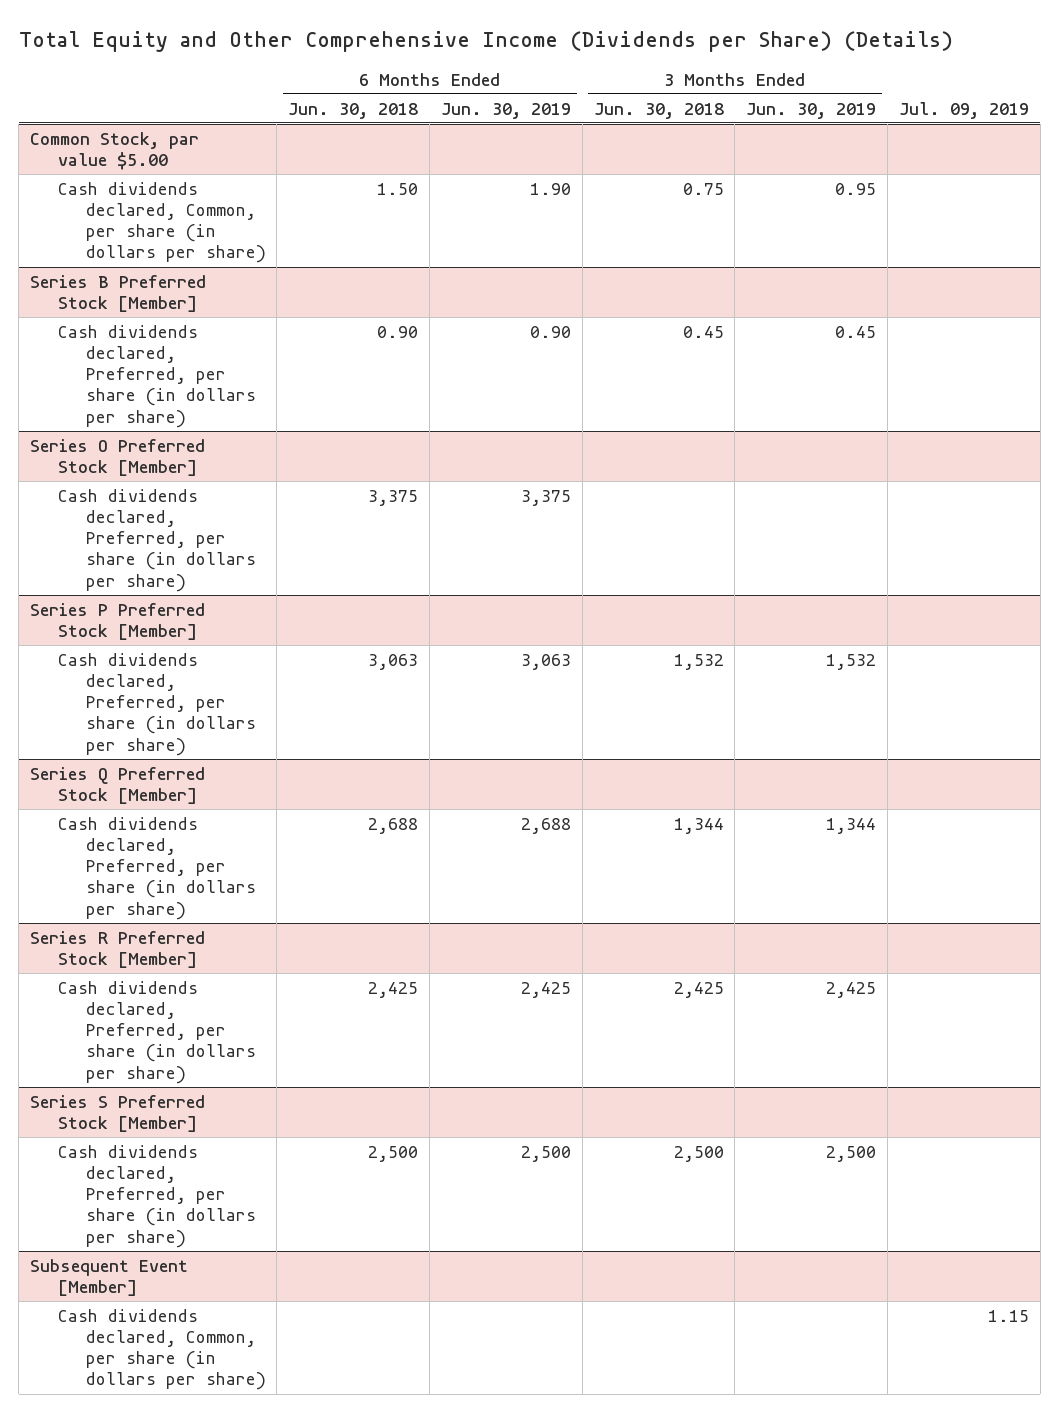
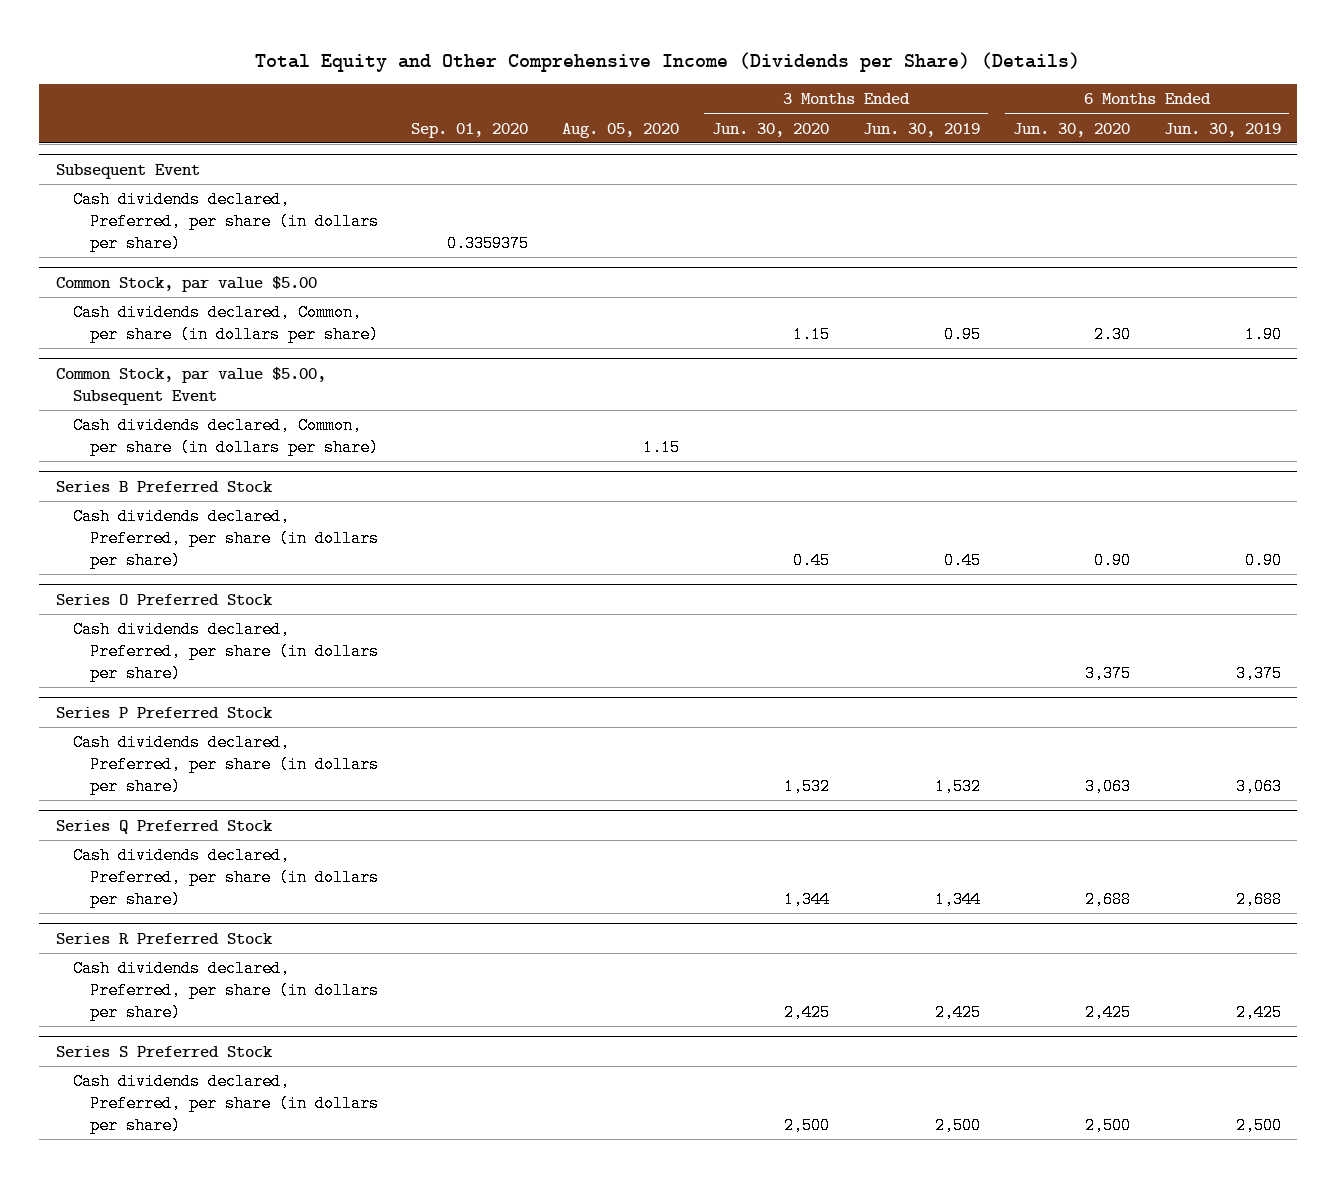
[288,102,419,119] Jun. 30, 2018 -> none
[593,102,724,119] Jun. 30, 2018 -> none
[898,101,1029,119] Jul. 09, 2019 -> none
none -> [411,122,529,138] Sep. 01, 2020
none -> [561,122,679,138] Aug. 05, 2020
none -> [712,122,830,137] Jun. 30, 2020
none -> [1013,122,1131,137] Jun. 30, 2020
none -> [56,163,201,179] Subsequent Event
none -> [73,191,379,252] Cash dividends declared, Preferred, per share (in dollars per share)
none -> [56,366,327,405] Common Stock, par value $5.00, Subsequent Event
none -> [73,417,379,456] Cash dividends declared, Common, per share (in dollars per share)
[30,274,207,312] Series B Preferred Stock [Member] -> [56,480,274,492] Series B Preferred Stock
[30,438,206,476] Series O Preferred Stock [Member] -> [56,593,274,605] Series O Preferred Stock
[30,602,206,640] Series P Preferred Stock [Member] -> [56,706,274,718] Series P Preferred Stock
[30,766,206,804] Series Q Preferred Stock [Member] -> [56,819,274,834] Series Q Preferred Stock
[30,930,206,968] Series R Preferred Stock [Member] -> [56,932,274,944] Series R Preferred Stock
[30,1094,206,1132] Series S Preferred Stock [Member] -> [56,1045,274,1057] Series S Preferred Stock
[30,1258,189,1296] Subsequent Event [Member] -> none
[57,1308,266,1391] Cash dividends declared, Common, per share (in dollars per share) -> none

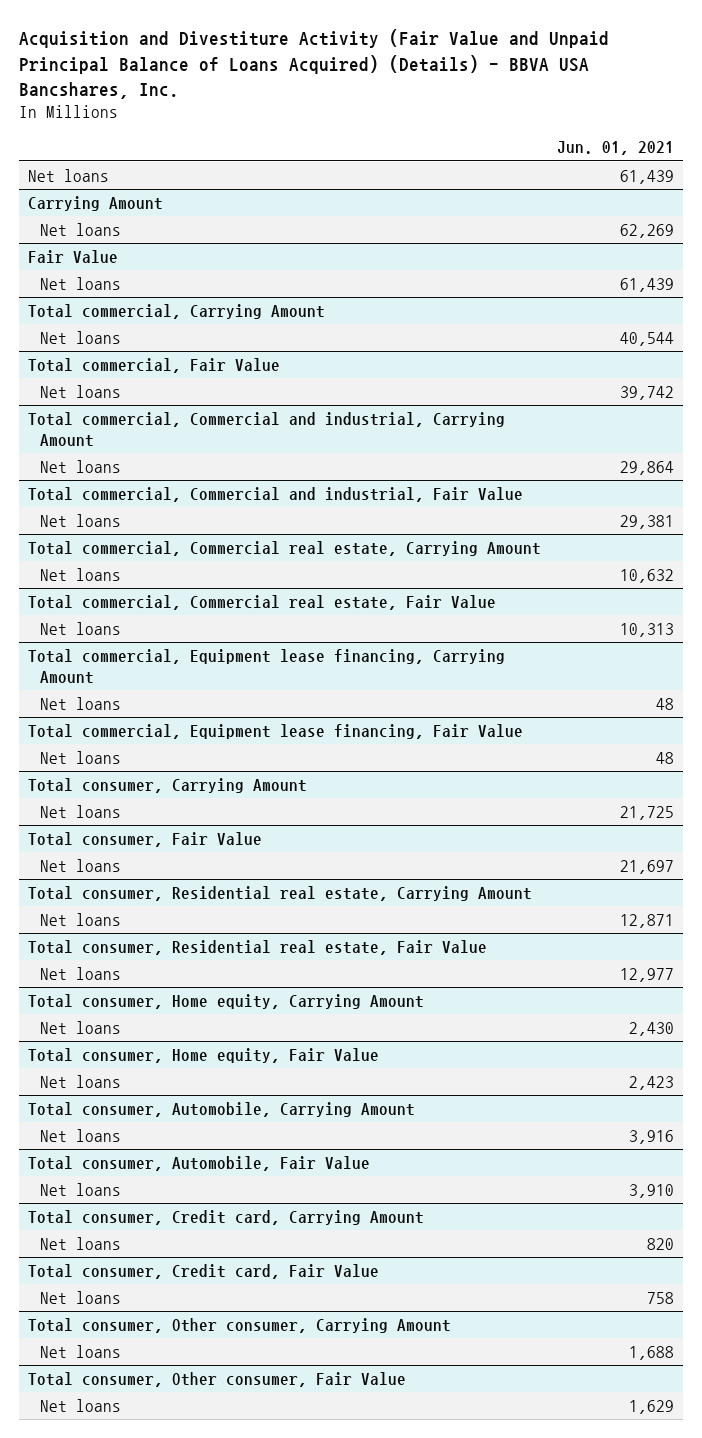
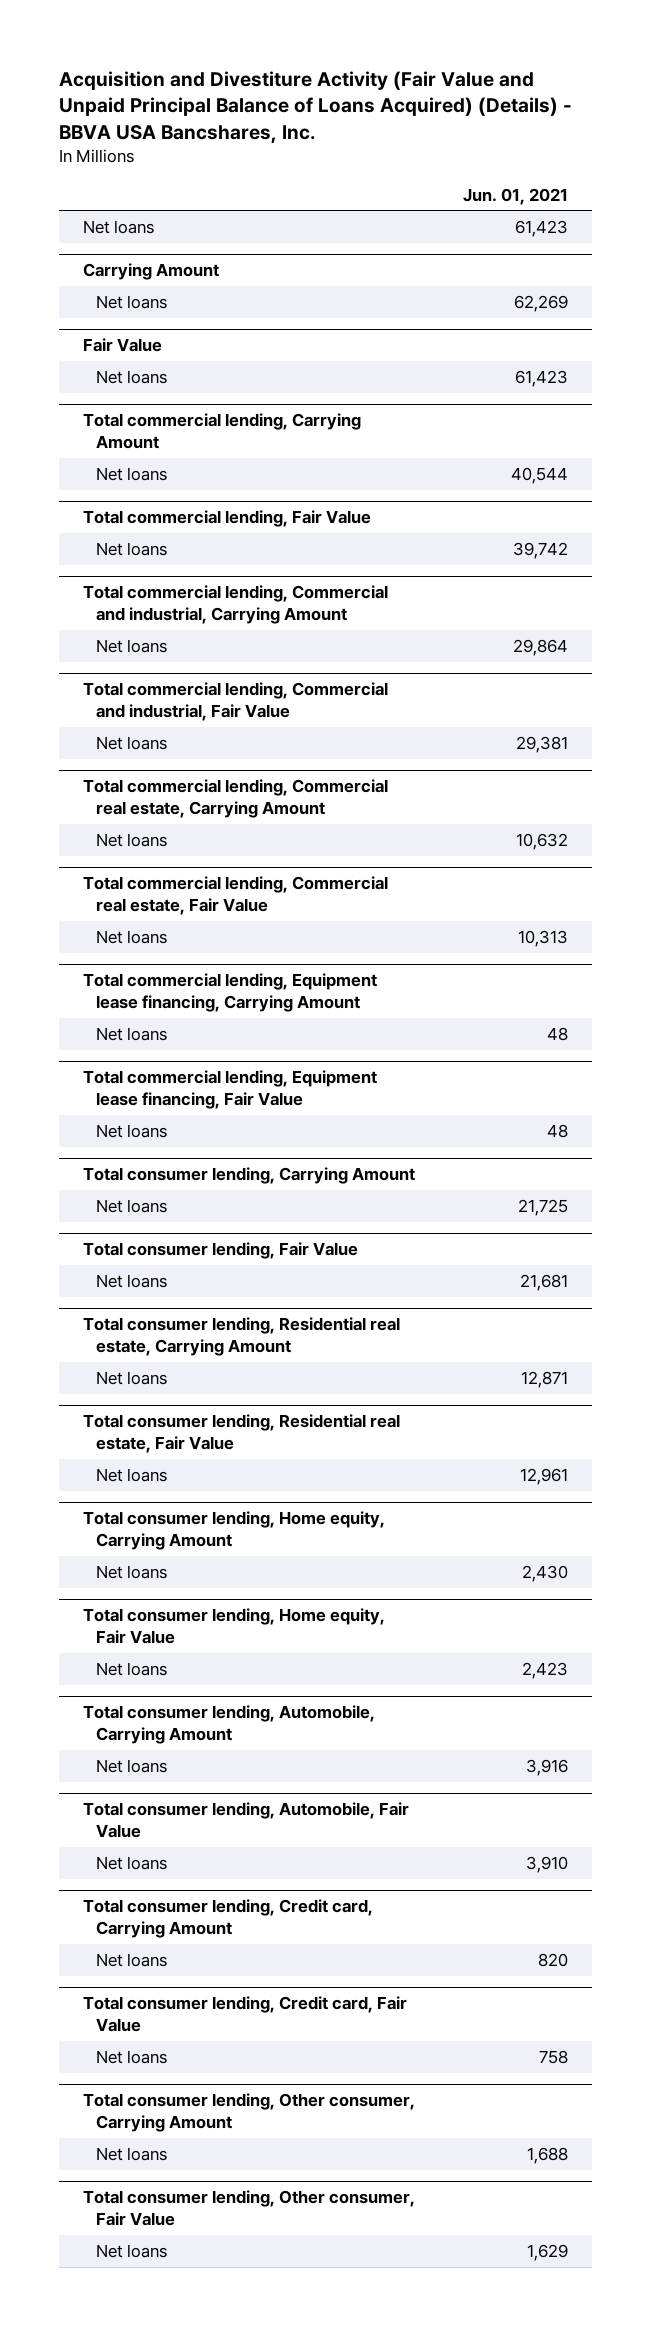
[620,169,675,184] 61,439 -> [515,219,569,237] 61,423
[620,277,675,292] 61,439 -> [515,369,569,387] 61,423
[27,303,325,319] Total commercial, Carrying Amount -> [83,412,362,450] Total commercial lending, Carrying Amount
[27,357,280,373] Total commercial, Fair Value -> [83,509,372,527] Total commercial lending, Fair Value
[27,411,505,447] Total commercial, Commercial and industrial, Carrying Amount -> [83,584,389,625] Total commercial lending, Commercial and industrial, Carrying Amount
[27,486,523,502] Total commercial, Commercial and industrial, Fair Value -> [83,681,389,722] Total commercial lending, Commercial and industrial, Fair Value
[27,540,541,556] Total commercial, Commercial real estate, Carrying Amount -> [83,778,389,819] Total commercial lending, Commercial real estate, Carrying Amount
[27,594,496,610] Total commercial, Commercial real estate, Fair Value -> [83,875,389,916] Total commercial lending, Commercial real estate, Fair Value
[27,648,505,684] Total commercial, Equipment lease financing, Carrying Amount -> [83,972,378,1013] Total commercial lending, Equipment lease financing, Carrying Amount
[27,723,523,739] Total commercial, Equipment lease financing, Fair Value -> [83,1069,378,1110] Total commercial lending, Equipment lease financing, Fair Value
[27,777,307,793] Total consumer, Carrying Amount -> [83,1166,416,1184] Total consumer lending, Carrying Amount
[27,831,262,847] Total consumer, Fair Value -> [83,1241,359,1259] Total consumer lending, Fair Value
[620,859,675,874] 21,697 -> [520,1273,569,1291] 21,681
[27,885,532,901] Total consumer, Residential real estate, Carrying Amount -> [83,1316,401,1357] Total consumer lending, Residential real estate, Carrying Amount
[27,939,487,955] Total consumer, Residential real estate, Fair Value -> [83,1413,401,1454] Total consumer lending, Residential real estate, Fair Value
[620,967,675,982] 12,977 -> [520,1467,569,1485] 12,961
[27,993,424,1009] Total consumer, Home equity, Carrying Amount -> [83,1510,386,1551] Total consumer lending, Home equity, Carrying Amount
[27,1047,379,1063] Total consumer, Home equity, Fair Value -> [83,1607,386,1645] Total consumer lending, Home equity, Fair Value
[27,1101,415,1117] Total consumer, Automobile, Carrying Amount -> [83,1704,376,1745] Total consumer lending, Automobile, Carrying Amount
[27,1155,370,1171] Total consumer, Automobile, Fair Value -> [83,1801,410,1839] Total consumer lending, Automobile, Fair Value
[27,1209,424,1225] Total consumer, Credit card, Carrying Amount -> [83,1898,374,1939] Total consumer lending, Credit card, Carrying Amount
[27,1263,379,1279] Total consumer, Credit card, Fair Value -> [83,1995,408,2033] Total consumer lending, Credit card, Fair Value
[27,1317,451,1333] Total consumer, Other consumer, Carrying Amount -> [83,2092,416,2133] Total consumer lending, Other consumer, Carrying Amount
[27,1371,406,1387] Total consumer, Other consumer, Fair Value -> [83,2189,416,2227] Total consumer lending, Other consumer, Fair Value

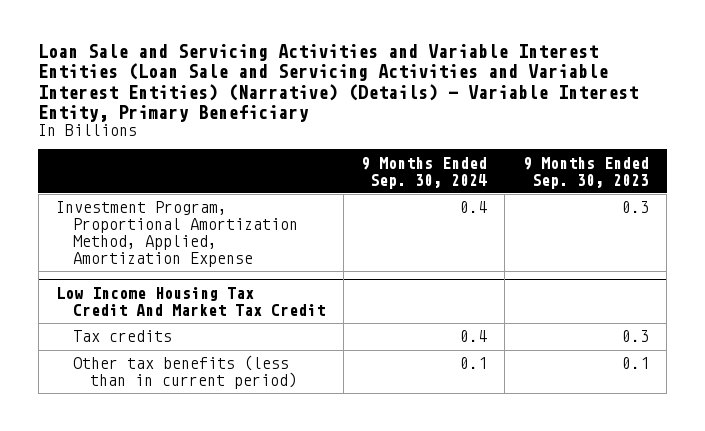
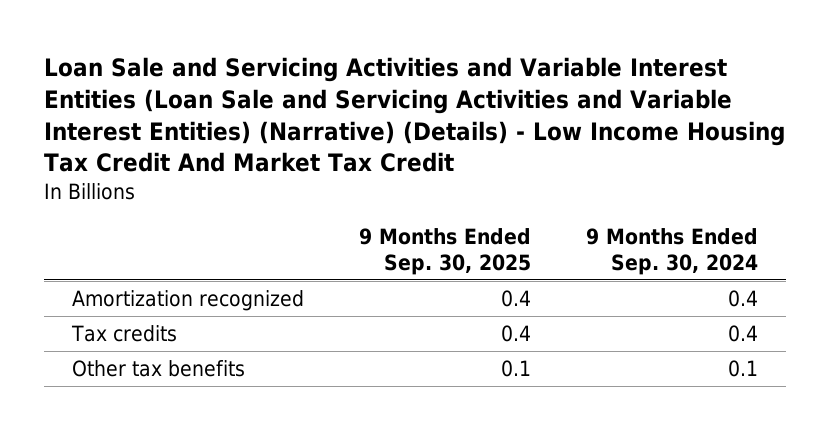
[38,44,639,122] Loan Sale and Servicing Activities and Variable Interest Entities (Loan Sale and Servicing Activities and Variable Interest Entities) (Narrative) (Details) - Variable Interest Entity, Primary Beneficiary -> [44,56,786,173] Loan Sale and Servicing Activities and Variable Interest Entities (Loan Sale and Servicing Activities and Variable Interest Entities) (Narrative) (Details) - Low Income Housing Tax Credit And Market Tax Credit
[522,156,649,189] 9 Months Ended Sep. 30, 2023 -> none
none -> [359,228,532,275] 9 Months Ended Sep. 30, 2025
[55,286,326,316] Low Income Housing Tax Credit And Market Tax Credit -> none
[55,201,299,267] Investment Program, Proportional Amortization Method, Applied, Amortization Expense -> [71,289,304,311] Amortization recognized
[73,355,298,390] Other tax benefits (less than in current period) -> [71,359,245,377] Other tax benefits

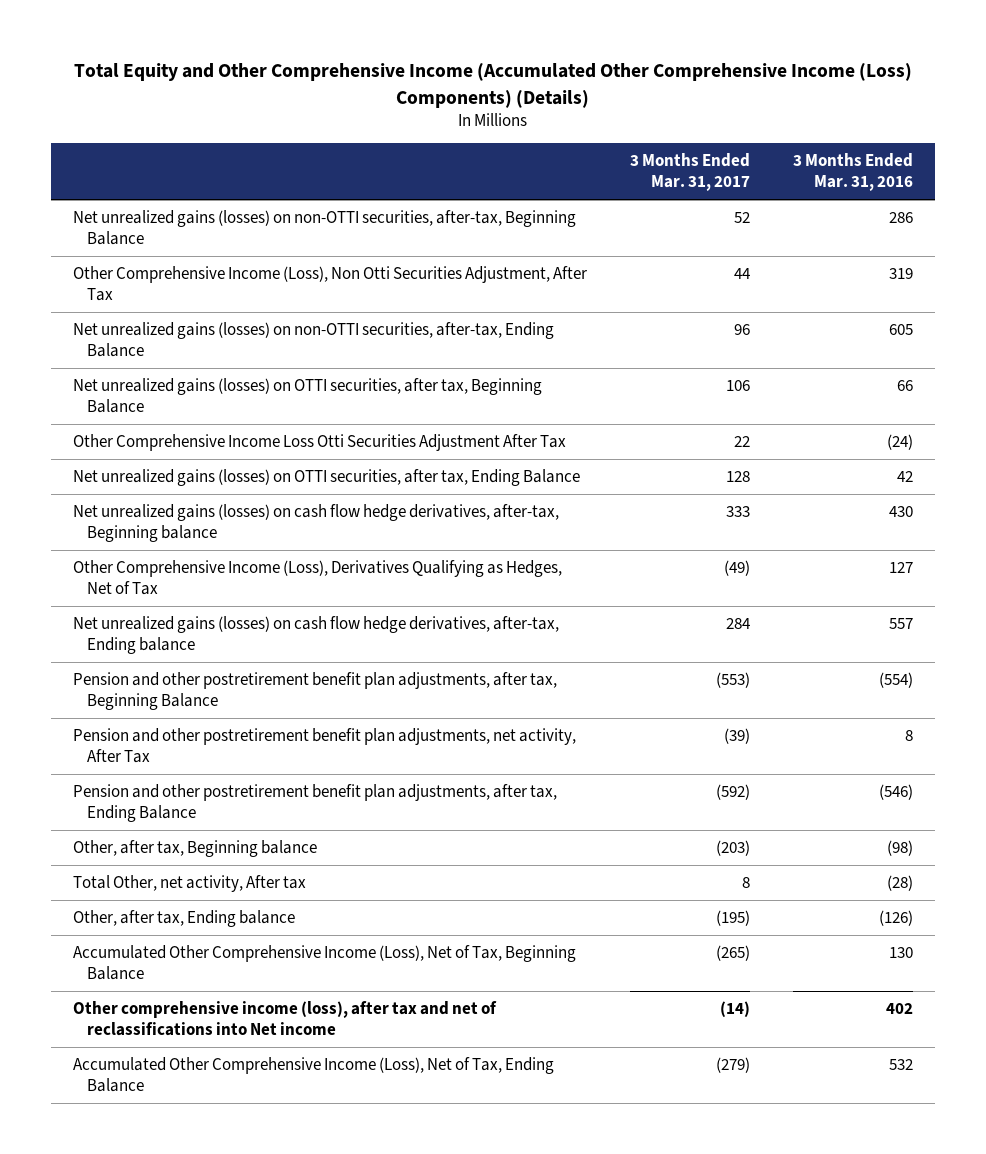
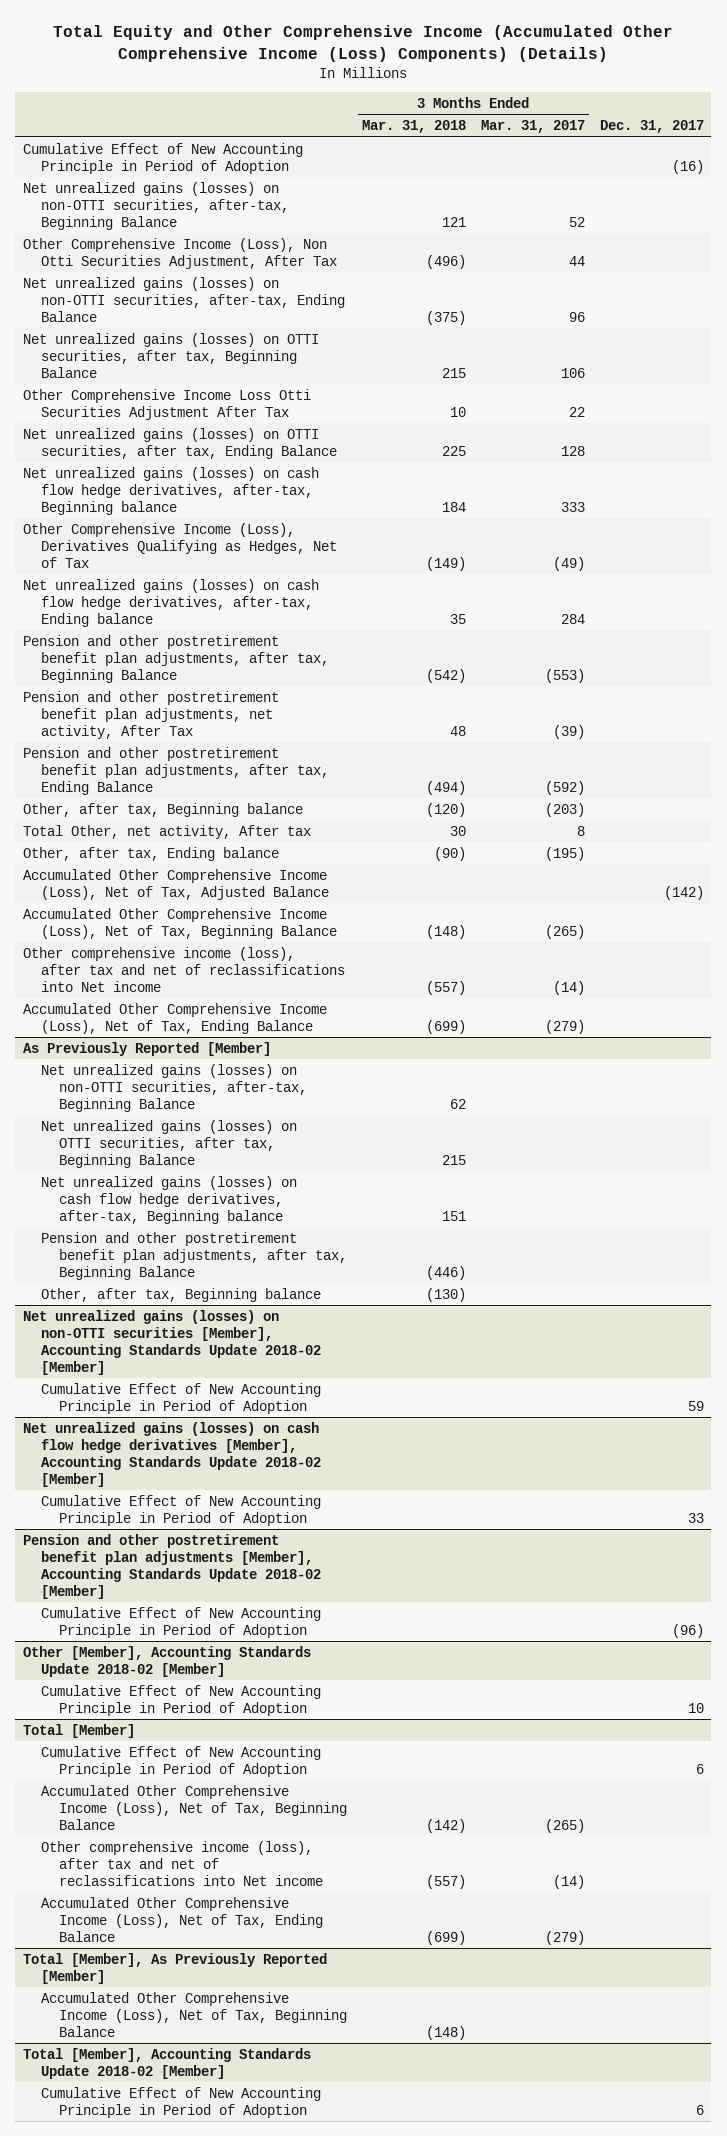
[793,152,914,192] 3 Months Ended Mar. 31, 2016 -> none
none -> [361,120,466,134] Mar. 31, 2018
none -> [599,120,704,134] Dec. 31, 2017
none -> [22,142,303,174] Cumulative Effect of New Accounting Principle in Period of Adoption
none -> [22,868,329,900] Accumulated Other Comprehensive Income (Loss), Net of Tax, Adjusted Balance
none -> [22,1041,271,1056] As Previously Reported [Member]
none -> [40,1063,308,1112] Net unrealized gains (losses) on non-OTTI securities, after-tax, Beginning Balance
none -> [40,1119,297,1168] Net unrealized gains (losses) on OTTI securities, after tax, Beginning Balance
none -> [40,1175,297,1224] Net unrealized gains (losses) on cash flow hedge derivatives, after-tax, Beginning balance
none -> [40,1231,348,1280] Pension and other postretirement benefit plan adjustments, after tax, Beginning Balance
none -> [40,1287,321,1302] Other, after tax, Beginning balance
none -> [22,1309,321,1375] Net unrealized gains (losses) on non-OTTI securities [Member], Accounting Standards Update 2018-02 [Member]
none -> [40,1382,321,1414] Cumulative Effect of New Accounting Principle in Period of Adoption
none -> [22,1421,321,1487] Net unrealized gains (losses) on cash flow hedge derivatives [Member], Accounting Standards Update 2018-02 [Member]
none -> [40,1494,321,1526] Cumulative Effect of New Accounting Principle in Period of Adoption
none -> [22,1533,321,1599] Pension and other postretirement benefit plan adjustments [Member], Accounting Standards Update 2018-02 [Member]
none -> [40,1606,321,1638] Cumulative Effect of New Accounting Principle in Period of Adoption
none -> [22,1645,311,1677] Other [Member], Accounting Standards Update 2018-02 [Member]
none -> [40,1684,321,1716] Cumulative Effect of New Accounting Principle in Period of Adoption
none -> [22,1723,135,1738] Total [Member]
none -> [40,1745,321,1777] Cumulative Effect of New Accounting Principle in Period of Adoption
none -> [40,1784,348,1830] Accumulated Other Comprehensive Income (Loss), Net of Tax, Beginning Balance
none -> [40,1840,324,1886] Other comprehensive income (loss), after tax and net of reclassifications into Net income
none -> [40,1896,324,1942] Accumulated Other Comprehensive Income (Loss), Net of Tax, Ending Balance
none -> [22,1952,327,1984] Total [Member], As Previously Reported [Member]
none -> [40,1991,348,2037] Accumulated Other Comprehensive Income (Loss), Net of Tax, Beginning Balance
none -> [22,2047,311,2079] Total [Member], Accounting Standards Update 2018-02 [Member]
none -> [40,2086,321,2118] Cumulative Effect of New Accounting Principle in Period of Adoption

